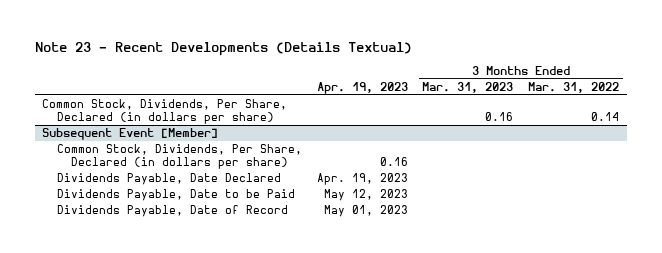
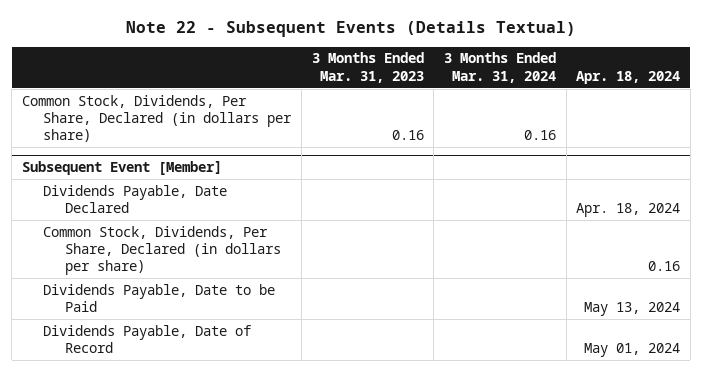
[34,41,412,56] Note 23 - Recent Developments (Details Textual) -> [125,20,576,37] Note 22 - Subsequent Events (Details Textual)
[316,82,408,95] Apr. 19, 2023 -> none
[528,82,620,94] Mar. 31, 2022 -> none
none -> [443,52,556,83] 3 Months Ended Mar. 31, 2024
none -> [576,70,681,84] Apr. 18, 2024
[56,144,302,170] Common Stock, Dividends, Per Share, Declared (in dollars per share) -> [43,225,282,276] Common Stock, Dividends, Per Share, Declared (in dollars per share)

